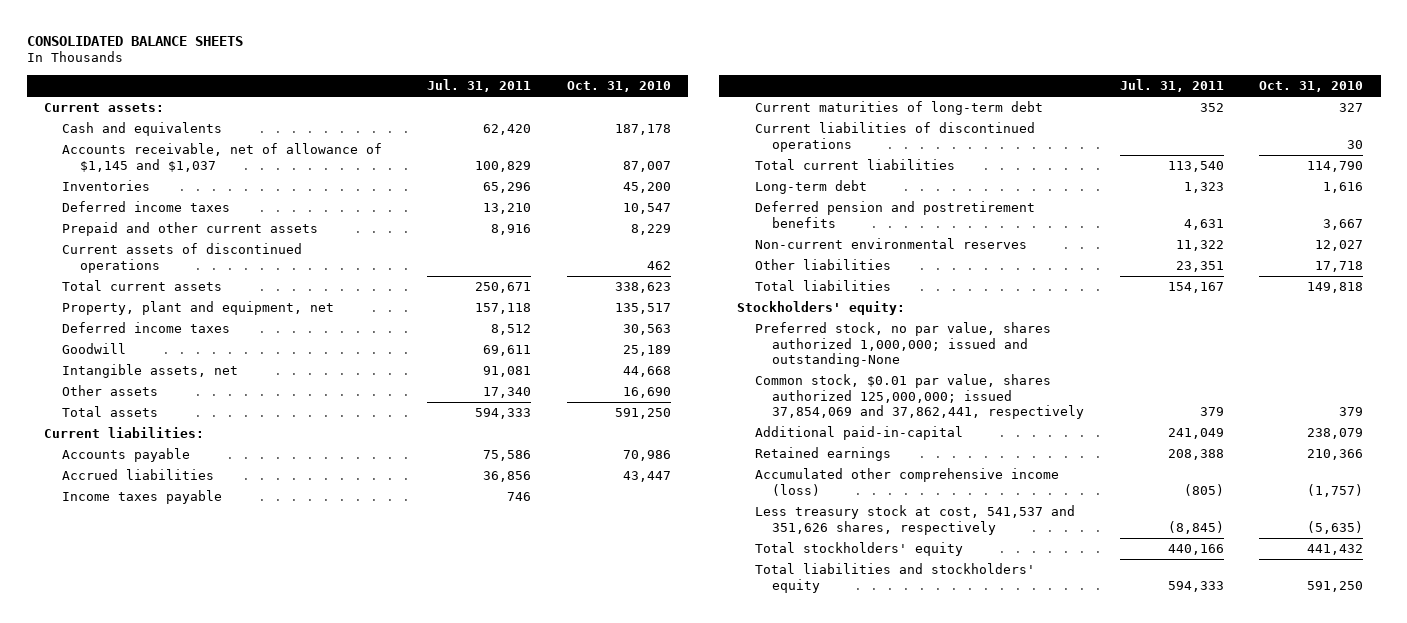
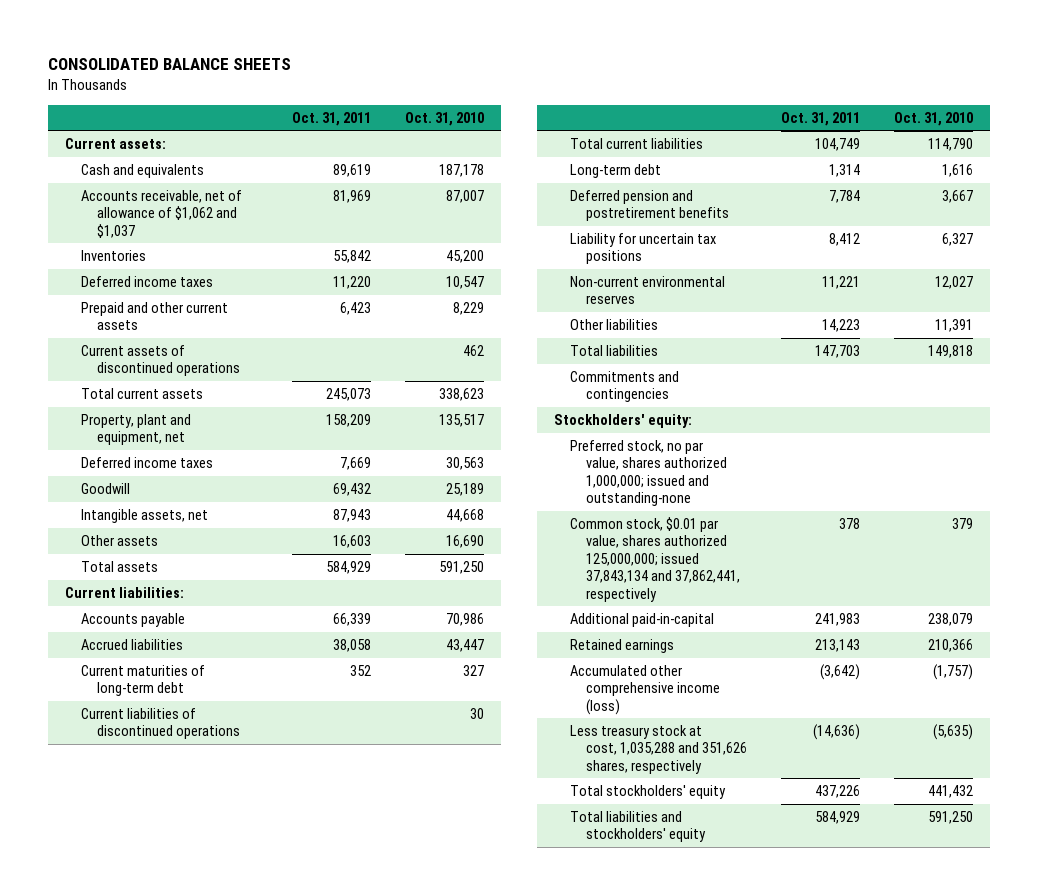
[427,78,532,92] Jul. 31, 2011 -> none
none -> [291,111,371,126] Oct. 31, 2011
[62,143,383,172] Accounts receivable, net of allowance of $1,145 and $1,037 -> [80,189,242,238] Accounts receivable, net of allowance of $1,062 and $1,037
[62,490,223,505] Income taxes payable -> none
none -> [570,232,717,265] Liability for uncertain tax positions
[1315,261,1364,273] 17,718 -> [935,318,974,332] 11,391
none -> [570,370,680,403] Commitments and contingencies
[754,322,1051,367] Preferred stock, no par value, shares authorized 1,000,000; issued and outstanding-None -> [570,439,728,507] Preferred stock, no par value, shares authorized 1,000,000; issued and outstanding-none
[754,374,1085,419] Common stock, $0.01 par value, shares authorized 125,000,000; issued 37,854,069 and 37,862,441, respectively -> [570,516,741,602] Common stock, $0.01 par value, shares authorized 125,000,000; issued 37,843,134 and 37,862,441, respectively
[754,505,1075,535] Less treasury stock at cost, 541,537 and 351,626 shares, respectively -> [570,724,748,774] Less treasury stock at cost, 1,035,288 and 351,626 shares, respectively

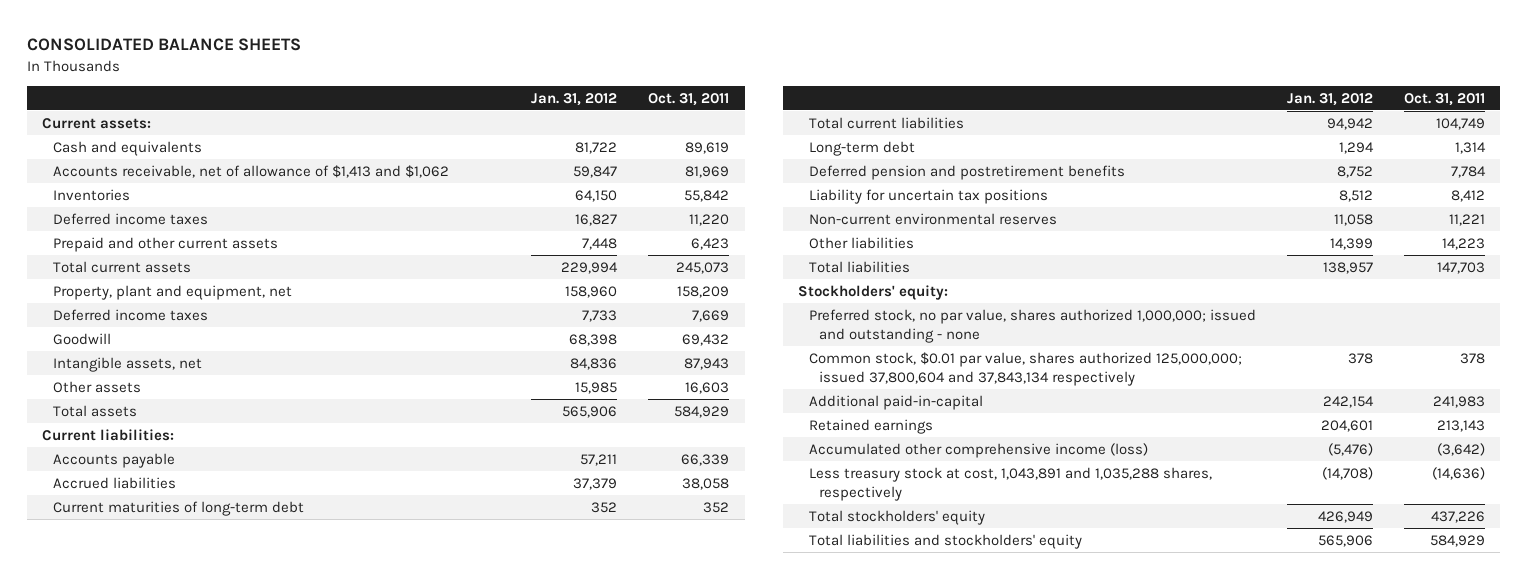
[404,111,484,126] Oct. 31, 2010 -> none
none -> [531,92,618,106] Jan. 31, 2012
[80,189,242,238] Accounts receivable, net of allowance of $1,062 and $1,037 -> [53,164,450,178] Accounts receivable, net of allowance of $1,413 and $1,062
[80,344,240,377] Current assets of discontinued operations -> none
[80,707,240,740] Current liabilities of discontinued operations -> none
[570,370,680,403] Commitments and contingencies -> none
[570,439,728,507] Preferred stock, no par value, shares authorized 1,000,000; issued and outstanding-none -> [808,308,1256,343] Preferred stock, no par value, shares authorized 1,000,000; issued and outstanding - none
[570,516,741,602] Common stock, $0.01 par value, shares authorized 125,000,000; issued 37,843,134 and 37,862,441, respectively -> [808,351,1242,386] Common stock, $0.01 par value, shares authorized 125,000,000; issued 37,800,604 and 37,843,134 respectively
[570,724,748,774] Less treasury stock at cost, 1,035,288 and 351,626 shares, respectively -> [808,466,1212,501] Less treasury stock at cost, 1,043,891 and 1,035,288 shares, respectively

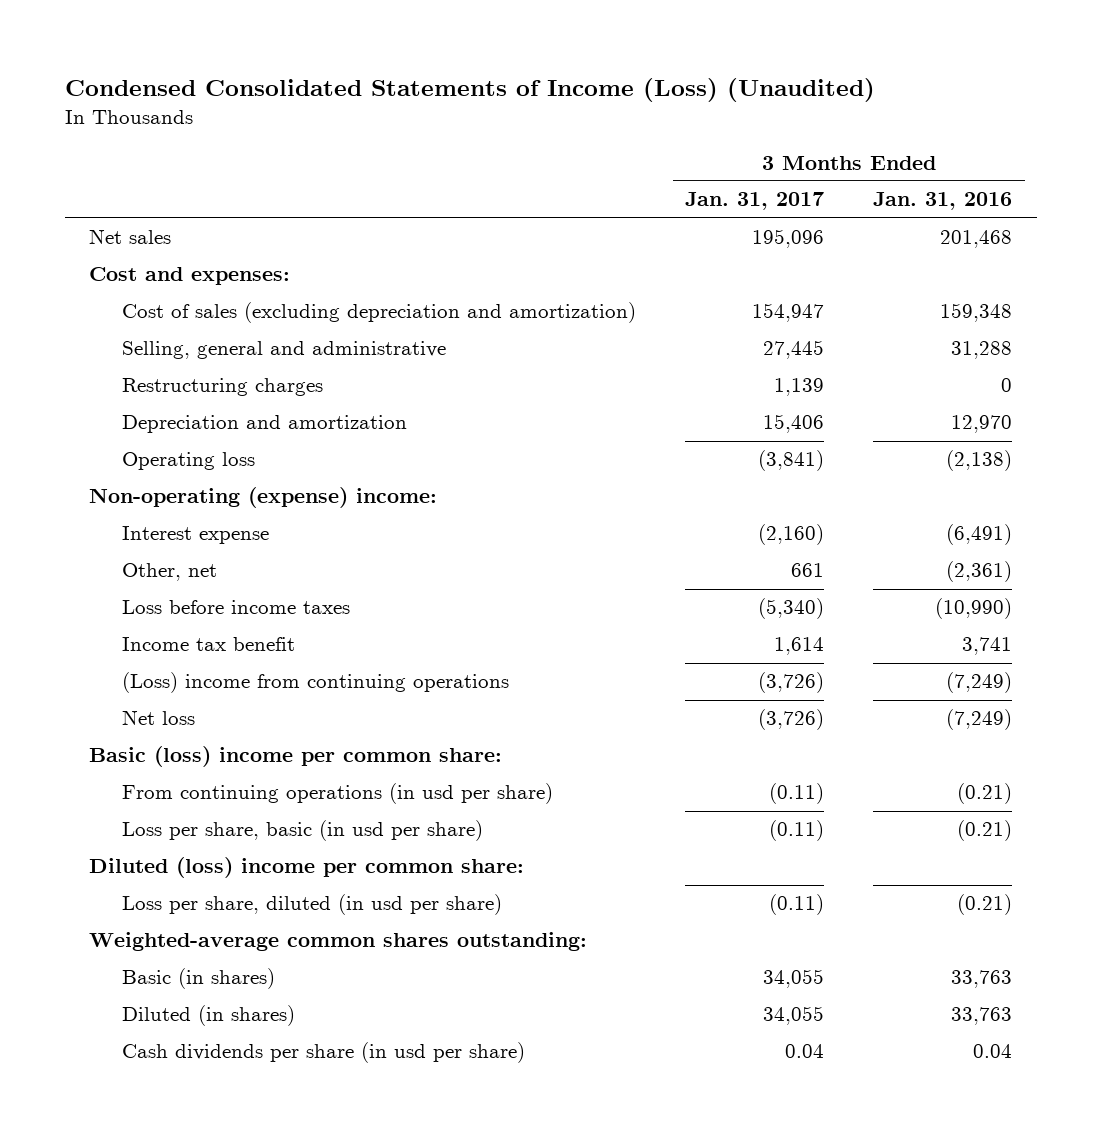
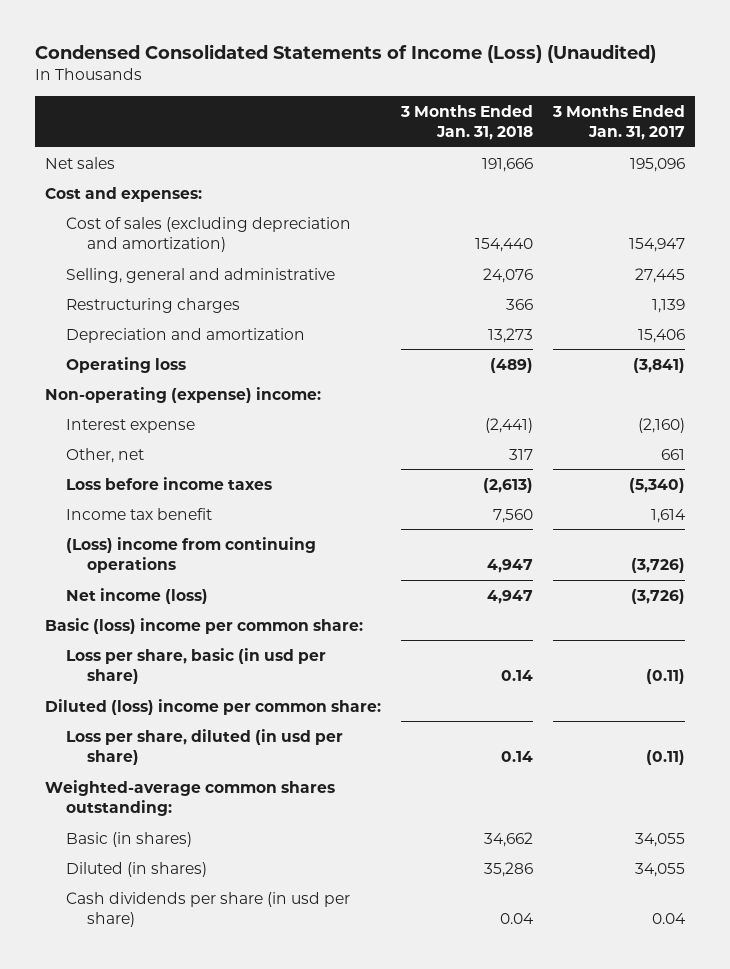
[873,192,1013,211] Jan. 31, 2016 -> none
none -> [399,104,533,141] 3 Months Ended Jan. 31, 2018
[121,710,195,726] Net loss -> [65,587,208,604] Net income (loss)
[121,783,553,805] From continuing operations (in usd per share) -> none

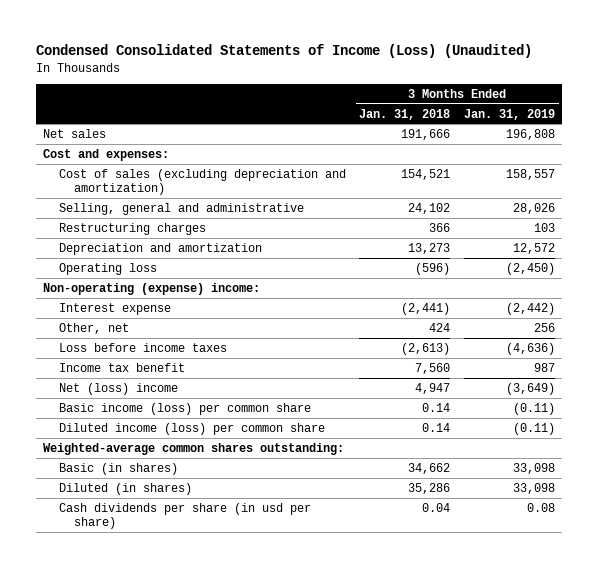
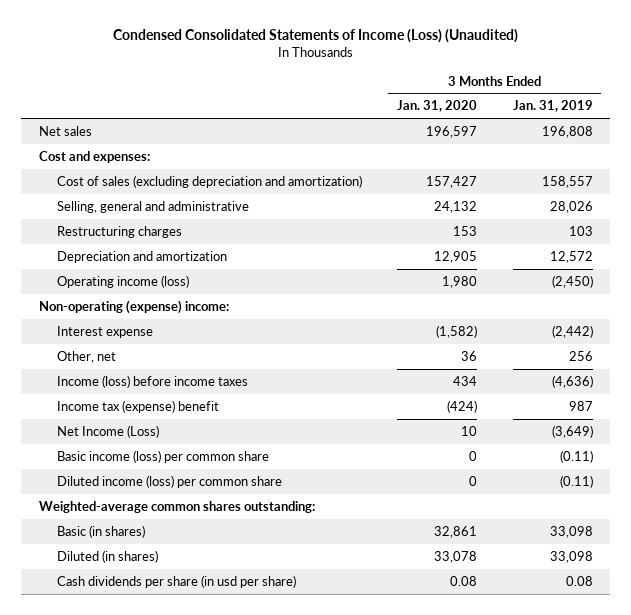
[359,108,451,120] Jan. 31, 2018 -> none
none -> [397,100,478,113] Jan. 31, 2020
[58,262,157,275] Operating loss -> [56,274,189,288] Operating income (loss)
[58,342,227,352] Loss before income taxes -> [56,374,248,388] Income (loss) before income taxes
[58,362,185,372] Income tax benefit -> [56,399,219,413] Income tax (expense) benefit
[58,382,178,395] Net (loss) income -> [56,424,159,438] Net Income (Loss)

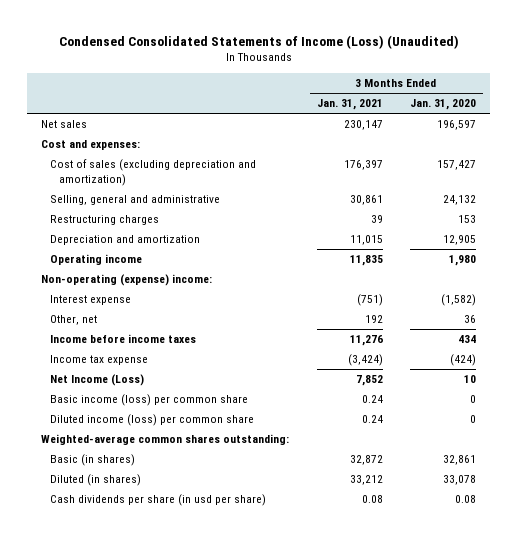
[512,100,593,113] Jan. 31, 2019 -> none
none -> [316,99,383,111] Jan. 31, 2021
[56,274,189,288] Operating income (loss) -> [50,254,143,266] Operating income
[56,374,248,388] Income (loss) before income taxes -> [50,334,197,344] Income before income taxes
[56,399,219,413] Income tax (expense) benefit -> [50,355,149,366] Income tax expense

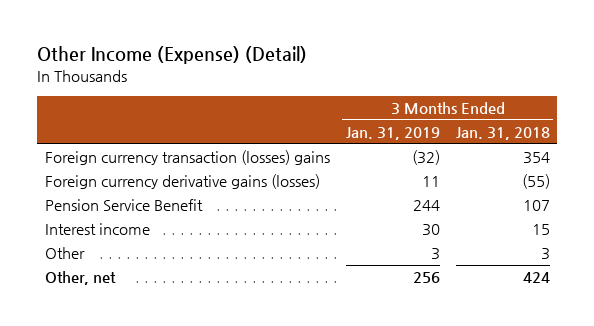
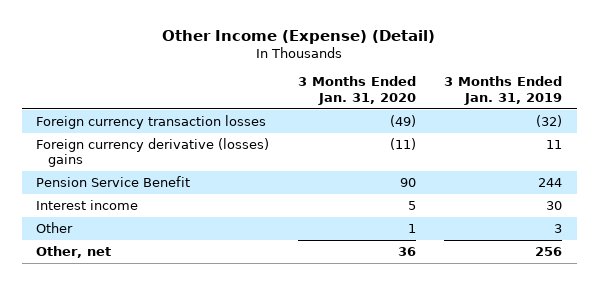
[455,126,550,140] Jan. 31, 2018 -> none
none -> [297,76,416,105] 3 Months Ended Jan. 31, 2020
[44,150,330,166] Foreign currency transaction (losses) gains -> [35,115,266,130] Foreign currency transaction losses
[44,174,320,190] Foreign currency derivative gains (losses) -> [35,138,269,168] Foreign currency derivative (losses) gains

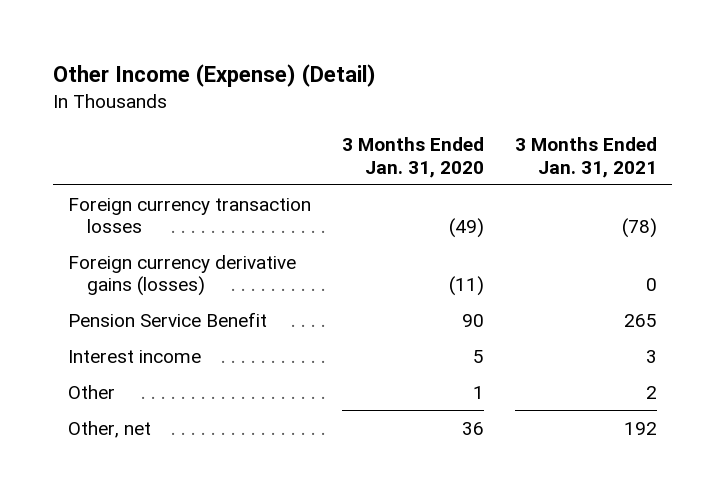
[444,76,563,105] 3 Months Ended Jan. 31, 2019 -> none
none -> [514,137,657,178] 3 Months Ended Jan. 31, 2021
[35,138,269,168] Foreign currency derivative (losses) gains -> [68,254,297,297] Foreign currency derivative gains (losses)

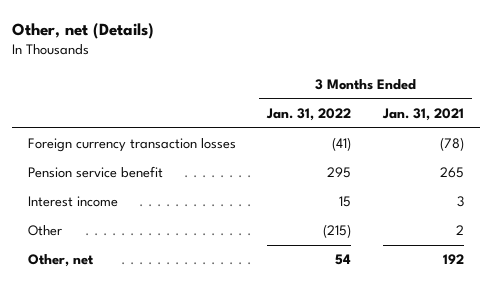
[52,64,376,88] Other Income (Expense) (Detail) -> [12,22,155,39] Other, net (Details)
[341,137,484,178] 3 Months Ended Jan. 31, 2020 -> none
none -> [266,107,352,121] Jan. 31, 2022
[68,254,297,297] Foreign currency derivative gains (losses) -> none
[68,311,268,327] Pension Service Benefit -> [27,166,163,179] Pension service benefit

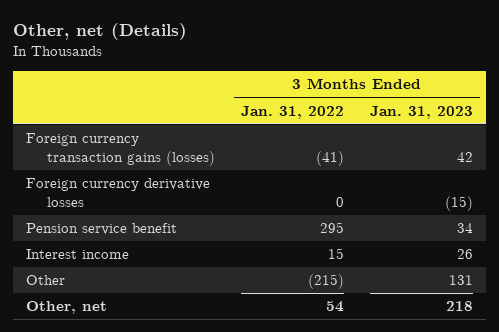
[381,107,464,121] Jan. 31, 2021 -> none
none -> [370,105,474,119] Jan. 31, 2023
[27,138,236,153] Foreign currency transaction losses -> [25,133,215,166] Foreign currency transaction gains (losses)
none -> [25,178,210,207] Foreign currency derivative losses

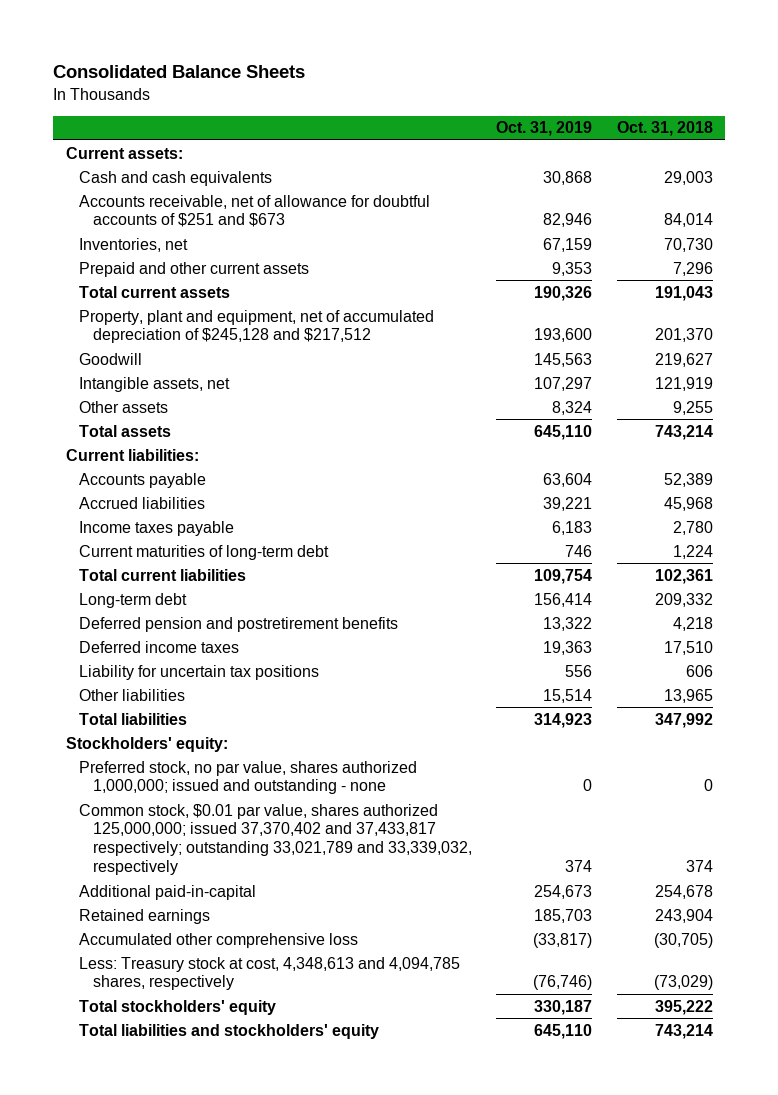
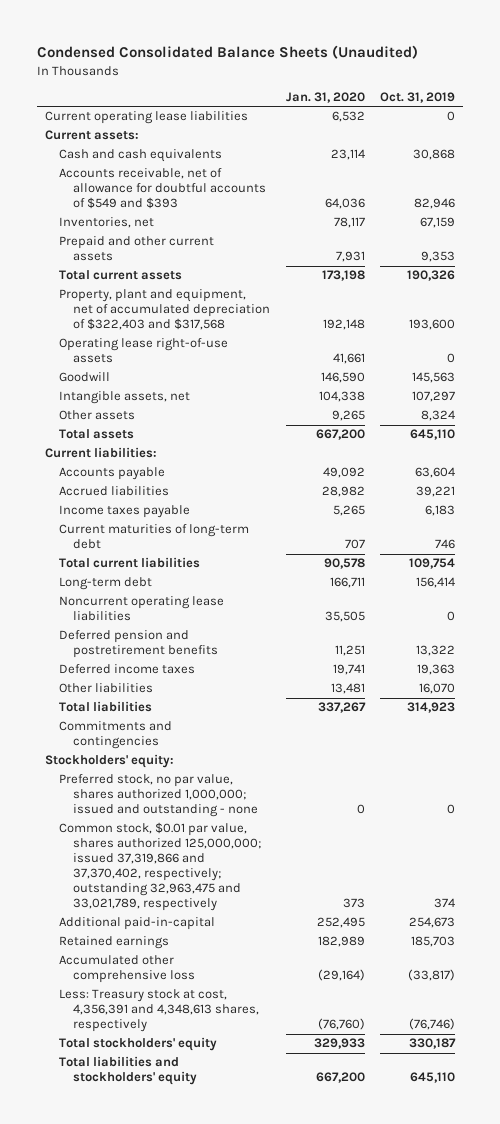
[53,65,306,79] Consolidated Balance Sheets -> [37,45,419,60] Condensed Consolidated Balance Sheets (Unaudited)
[616,121,713,137] Oct. 31, 2018 -> none
none -> [285,91,365,103] Jan. 31, 2020
none -> [44,111,248,125] Current operating lease liabilities
[79,194,431,228] Accounts receivable, net of allowance for doubtful accounts of $251 and $673 -> [59,168,267,210] Accounts receivable, net of allowance for doubtful accounts of $549 and $393
[79,309,435,344] Property, plant and equipment, net of accumulated depreciation of $245,128 and $217,512 -> [59,289,271,331] Property, plant and equipment, net of accumulated depreciation of $322,403 and $317,568
none -> [59,338,229,364] Operating lease right-of-use assets
none -> [59,596,225,622] Noncurrent operating lease liabilities
[79,664,320,680] Liability for uncertain tax positions -> none
[543,688,593,703] 15,514 -> [419,683,456,695] 16,070
none -> [59,721,173,750] Commitments and contingencies
[79,803,473,876] Common stock, $0.01 par value, shares authorized 125,000,000; issued 37,370,402 and 37,433,817 respectively; outstanding 33,021,789 and 33,339,032, respectively -> [59,822,262,912] Common stock, $0.01 par value, shares authorized 125,000,000; issued 37,319,866 and 37,370,402, respectively; outstanding 32,963,475 and 33,021,789, respectively
[79,956,461,991] Less: Treasury stock at cost, 4,348,613 and 4,094,785 shares, respectively -> [59,989,260,1033] Less: Treasury stock at cost, 4,356,391 and 4,348,613 shares, respectively

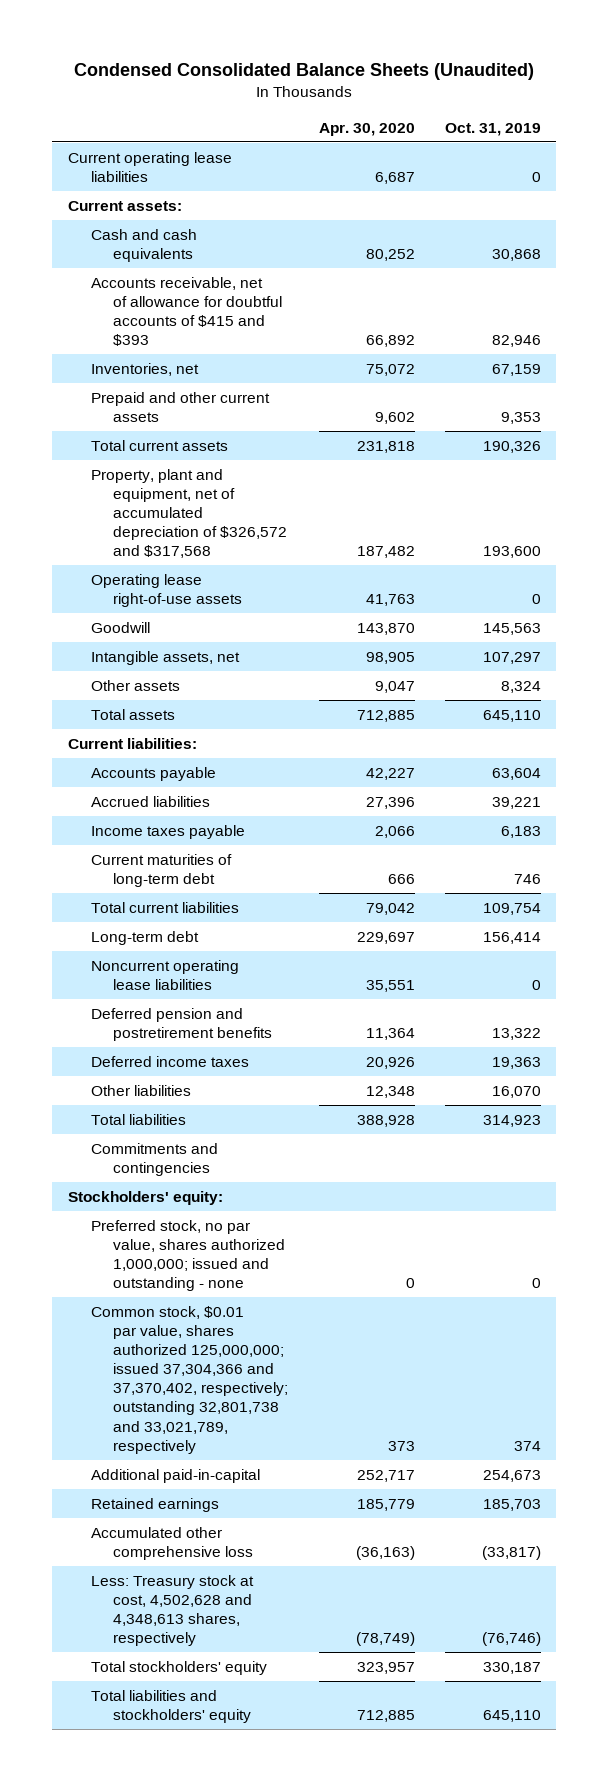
[285,91,365,103] Jan. 31, 2020 -> none
none -> [318,122,415,136] Apr. 30, 2020
[59,168,267,210] Accounts receivable, net of allowance for doubtful accounts of $549 and $393 -> [90,276,283,347] Accounts receivable, net of allowance for doubtful accounts of $415 and $393
[59,289,271,331] Property, plant and equipment, net of accumulated depreciation of $322,403 and $317,568 -> [90,468,288,559] Property, plant and equipment, net of accumulated depreciation of $326,572 and $317,568
[59,822,262,912] Common stock, $0.01 par value, shares authorized 125,000,000; issued 37,319,866 and 37,370,402, respectively; outstanding 32,963,475 and 33,021,789, respectively -> [90,1305,289,1454] Common stock, $0.01 par value, shares authorized 125,000,000; issued 37,304,366 and 37,370,402, respectively; outstanding 32,801,738 and 33,021,789, respectively
[59,989,260,1033] Less: Treasury stock at cost, 4,356,391 and 4,348,613 shares, respectively -> [90,1574,254,1647] Less: Treasury stock at cost, 4,502,628 and 4,348,613 shares, respectively

